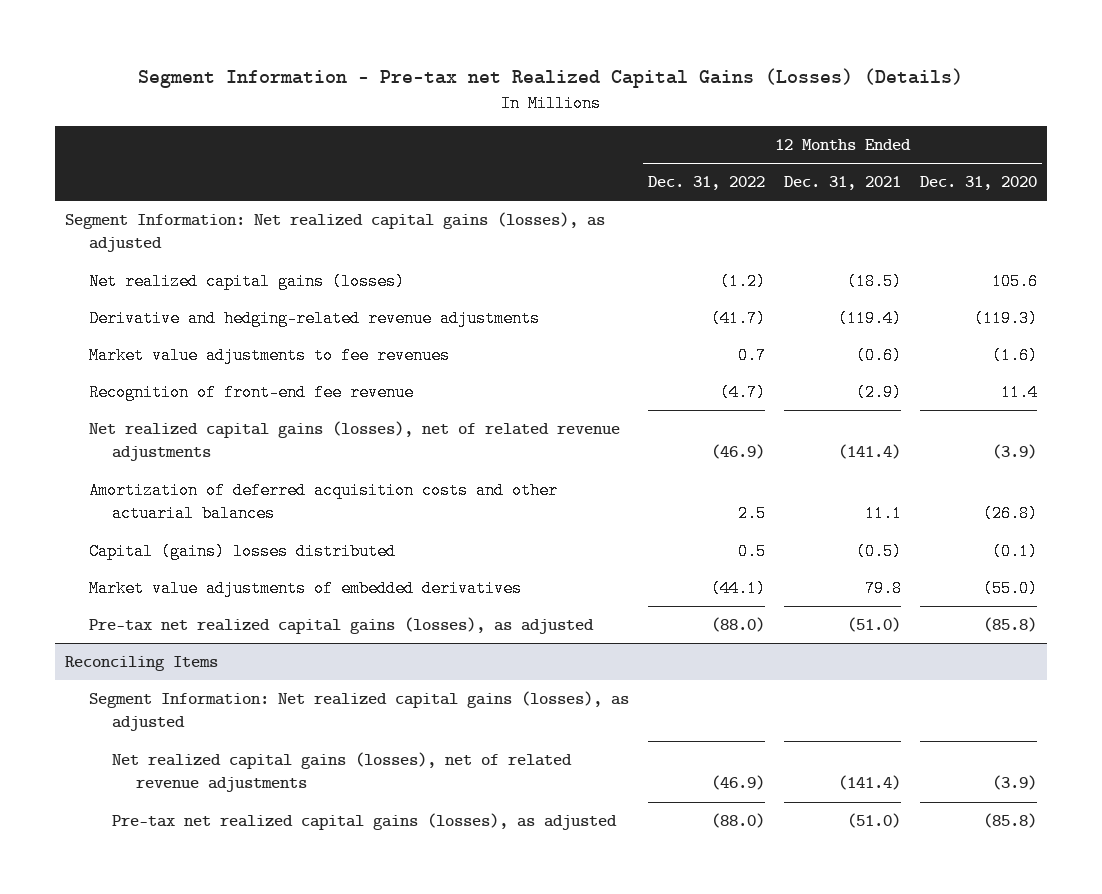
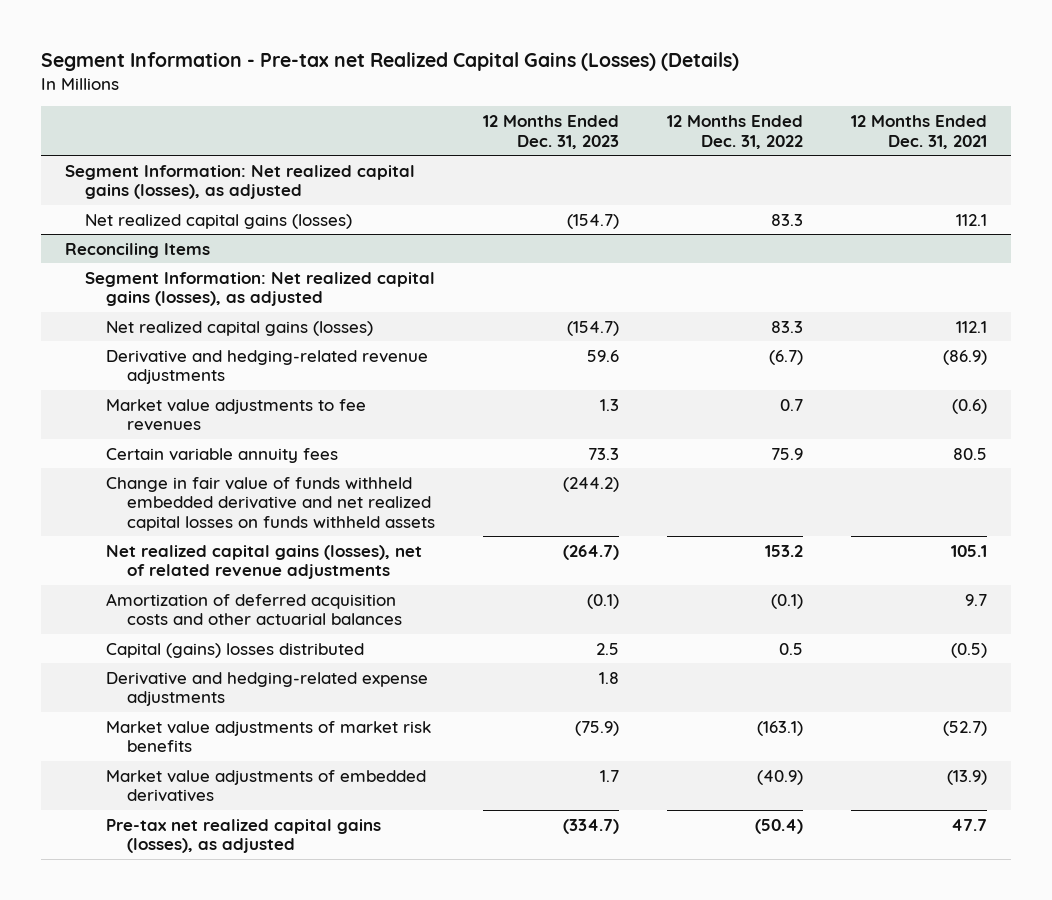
[920,176,1038,191] Dec. 31, 2020 -> none
none -> [483,115,620,149] 12 Months Ended Dec. 31, 2023
[88,310,540,328] Derivative and hedging-related revenue adjustments -> none
[88,347,450,365] Market value adjustments to fee revenues -> none
[88,384,414,402] Recognition of front-end fee revenue -> none
[88,421,620,462] Net realized capital gains (losses), net of related revenue adjustments -> none
[88,482,558,523] Amortization of deferred acquisition costs and other actuarial balances -> none
[88,543,396,561] Capital (gains) losses distributed -> none
[88,580,522,598] Market value adjustments of embedded derivatives -> none
[88,617,594,635] Pre-tax net realized capital gains (losses), as adjusted -> none
[719,273,766,291] (1.2) -> [771,213,804,226] 83.3
[847,273,903,291] (18.5) -> [956,213,988,226] 112.1
none -> [106,320,374,336] Net realized capital gains (losses)
none -> [106,349,429,385] Derivative and hedging-related revenue adjustments
none -> [106,398,367,432] Market value adjustments to fee revenues
none -> [106,447,339,463] Certain variable annuity fees
none -> [106,476,435,531] Change in fair value of funds withheld embedded derivative and net realized capital losses on funds withheld assets
[710,775,765,791] (46.9) -> [765,544,804,557] 153.2
[838,775,902,791] (141.4) -> [951,544,988,557] 105.1
none -> [106,592,402,626] Amortization of deferred acquisition costs and other actuarial balances
none -> [106,642,365,658] Capital (gains) losses distributed
none -> [106,671,429,707] Derivative and hedging-related expense adjustments
none -> [106,720,432,753] Market value adjustments of market risk benefits
none -> [106,769,427,803] Market value adjustments of embedded derivatives
[710,813,765,829] (88.0) -> [755,818,804,834] (50.4)
[847,813,902,829] (51.0) -> [951,818,988,831] 47.7

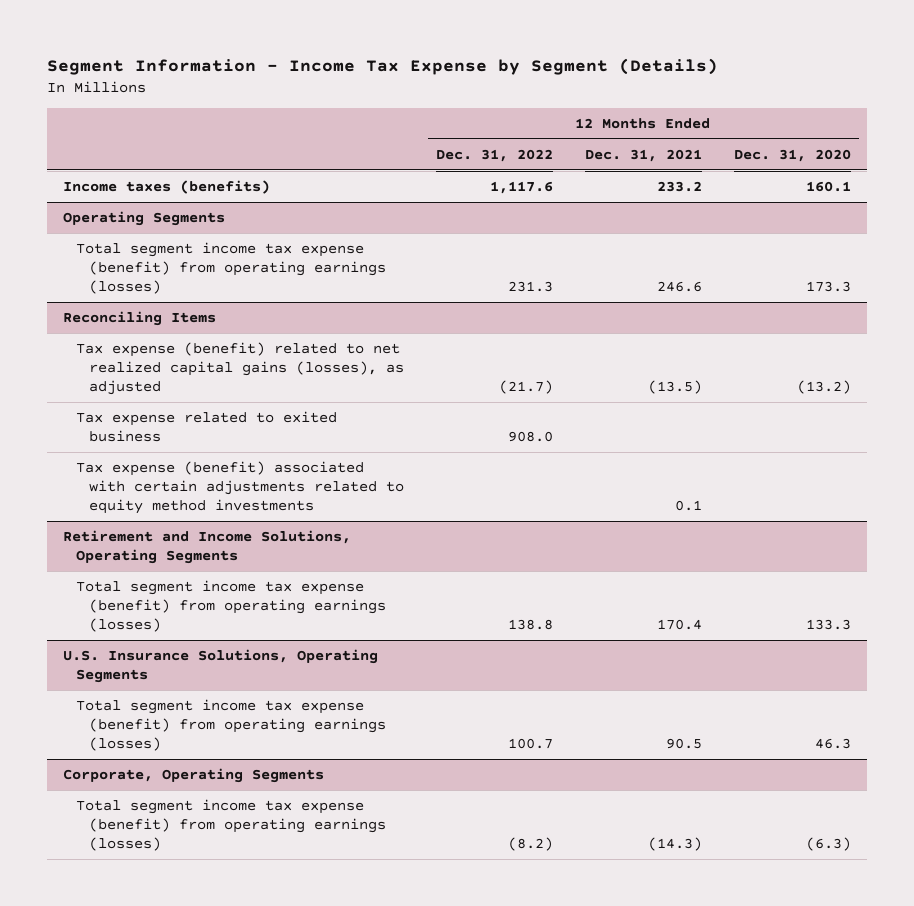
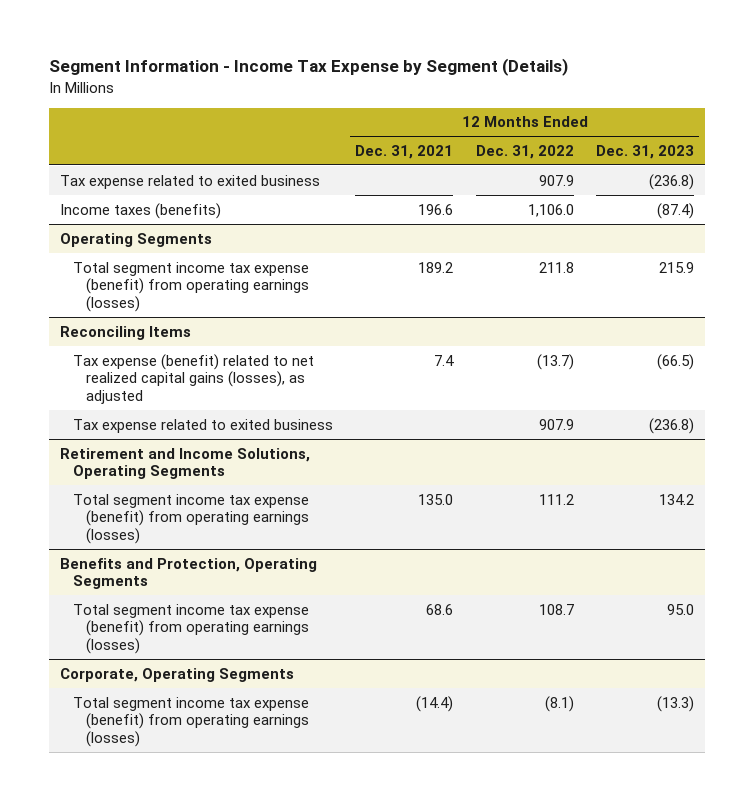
[733,148,851,162] Dec. 31, 2020 -> none
none -> [595,144,694,159] Dec. 31, 2023
none -> [60,174,321,189] Tax expense related to exited business
[490,181,554,195] 1,117.6 -> [527,203,574,217] 1,106.0
[656,181,702,193] 233.2 -> [418,203,454,215] 196.6
[508,281,554,293] 231.3 -> [538,261,574,273] 211.8
[656,281,702,293] 246.6 -> [418,261,454,273] 189.2
[76,461,405,515] Tax expense (benefit) associated with certain adjustments related to equity method investments -> none
[499,380,554,395] (21.7) -> [536,353,574,370] (13.7)
[647,380,702,395] (13.5) -> [434,354,455,366] 7.4
[508,431,554,443] 908.0 -> [538,418,574,430] 907.9
[63,649,379,684] U.S. Insurance Solutions, Operating Segments -> none
[508,619,554,631] 138.8 -> [538,493,574,505] 111.2
[656,619,702,631] 170.4 -> [418,493,454,505] 135.0
none -> [60,557,318,590] Benefits and Protection, Operating Segments
[508,738,554,750] 100.7 -> [538,603,574,615] 108.7
[665,738,702,750] 90.5 -> [426,603,454,615] 68.6
[508,837,554,852] (8.2) -> [544,695,574,712] (8.1)
[647,837,702,852] (14.3) -> [416,695,454,712] (14.4)

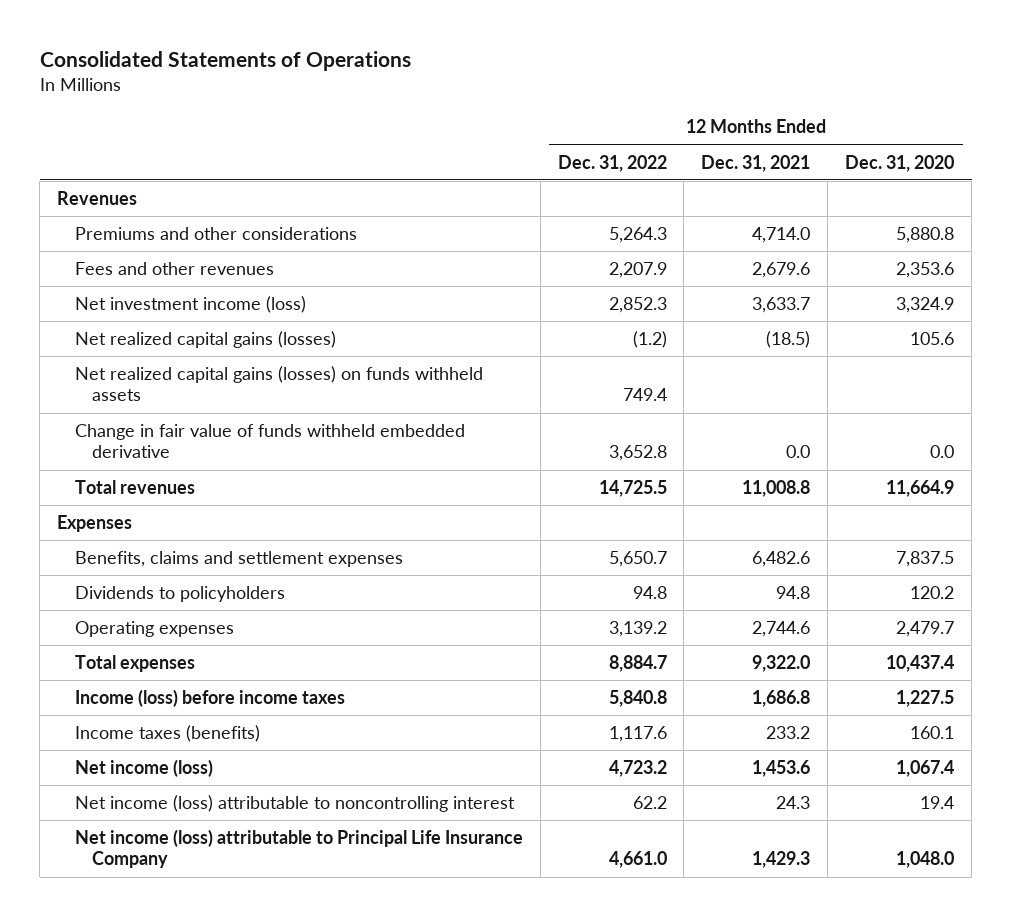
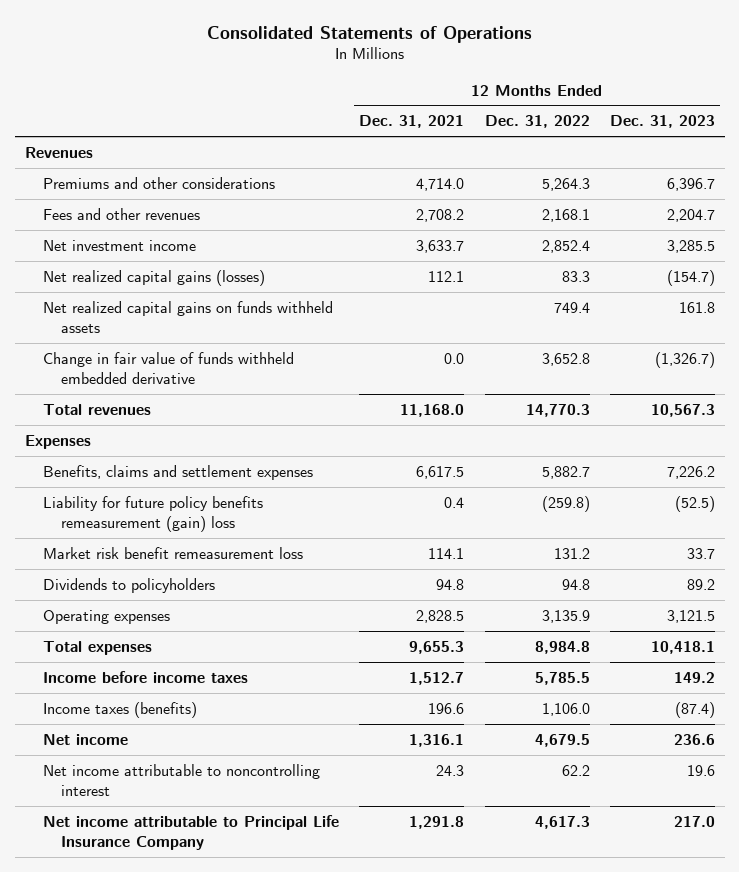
[845,154,955,172] Dec. 31, 2020 -> none
none -> [609,115,715,129] Dec. 31, 2023
[608,262,667,279] 2,207.9 -> [541,208,590,222] 2,168.1
[752,262,811,279] 2,679.6 -> [416,208,465,222] 2,708.2
[74,296,306,314] Net investment income (loss) -> [43,239,197,251] Net investment income
[608,297,667,314] 2,852.3 -> [541,239,590,253] 2,852.4
[632,331,667,349] (1.2) -> [561,270,590,282] 83.3
[766,331,811,349] (18.5) -> [428,270,465,282] 112.1
[74,366,483,402] Net realized capital gains (losses) on funds withheld assets -> [43,300,334,333] Net realized capital gains on funds withheld assets
[598,480,667,498] 14,725.5 -> [525,403,590,417] 14,770.3
[742,480,811,498] 11,008.8 -> [400,403,465,417] 11,168.0
[608,551,667,568] 5,650.7 -> [541,465,590,479] 5,882.7
[752,551,811,568] 6,482.6 -> [416,465,465,479] 6,617.5
none -> [43,495,264,532] Liability for future policy benefits remeasurement (gain) loss
none -> [43,546,304,559] Market risk benefit remeasurement loss
[608,621,667,638] 3,139.2 -> [541,609,590,623] 3,135.9
[752,621,811,638] 2,744.6 -> [416,609,465,623] 2,828.5
[608,655,667,673] 8,884.7 -> [534,640,590,654] 8,984.8
[752,655,811,673] 9,322.0 -> [409,640,465,654] 9,655.3
[74,689,345,708] Income (loss) before income taxes -> [43,670,249,683] Income before income taxes
[608,690,667,708] 5,840.8 -> [534,671,590,685] 5,785.5
[752,690,811,708] 1,686.8 -> [409,671,465,685] 1,512.7
[608,726,667,743] 1,117.6 -> [541,702,590,716] 1,106.0
[766,726,811,740] 233.2 -> [428,702,465,714] 196.6
[74,759,213,778] Net income (loss) -> [43,733,129,745] Net income
[608,760,667,778] 4,723.2 -> [534,733,590,747] 4,679.5
[752,760,811,778] 1,453.6 -> [409,733,465,747] 1,316.1
[74,795,515,813] Net income (loss) attributable to noncontrolling interest -> [43,763,321,796] Net income attributable to noncontrolling interest
[74,829,523,869] Net income (loss) attributable to Principal Life Insurance Company -> [43,814,340,850] Net income attributable to Principal Life Insurance Company
[608,851,667,869] 4,661.0 -> [534,815,590,829] 4,617.3
[752,851,811,869] 1,429.3 -> [409,815,465,829] 1,291.8

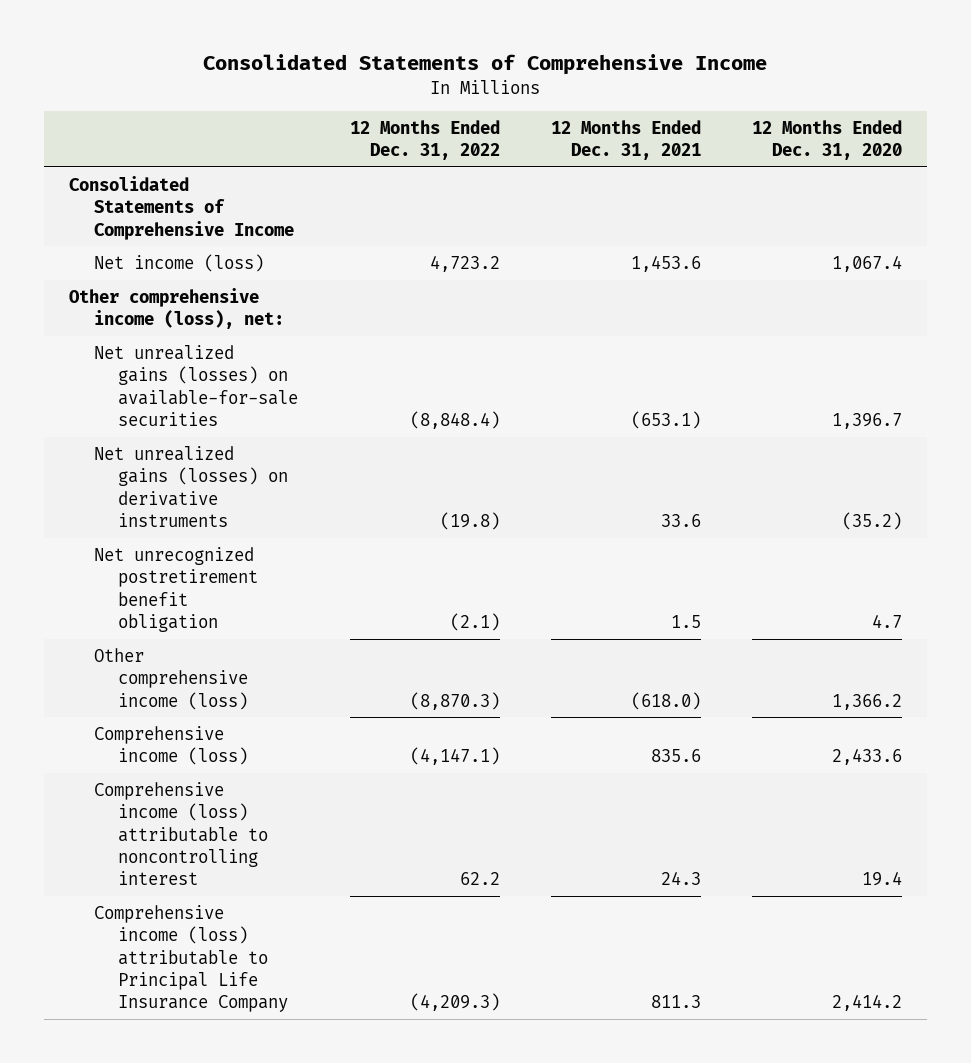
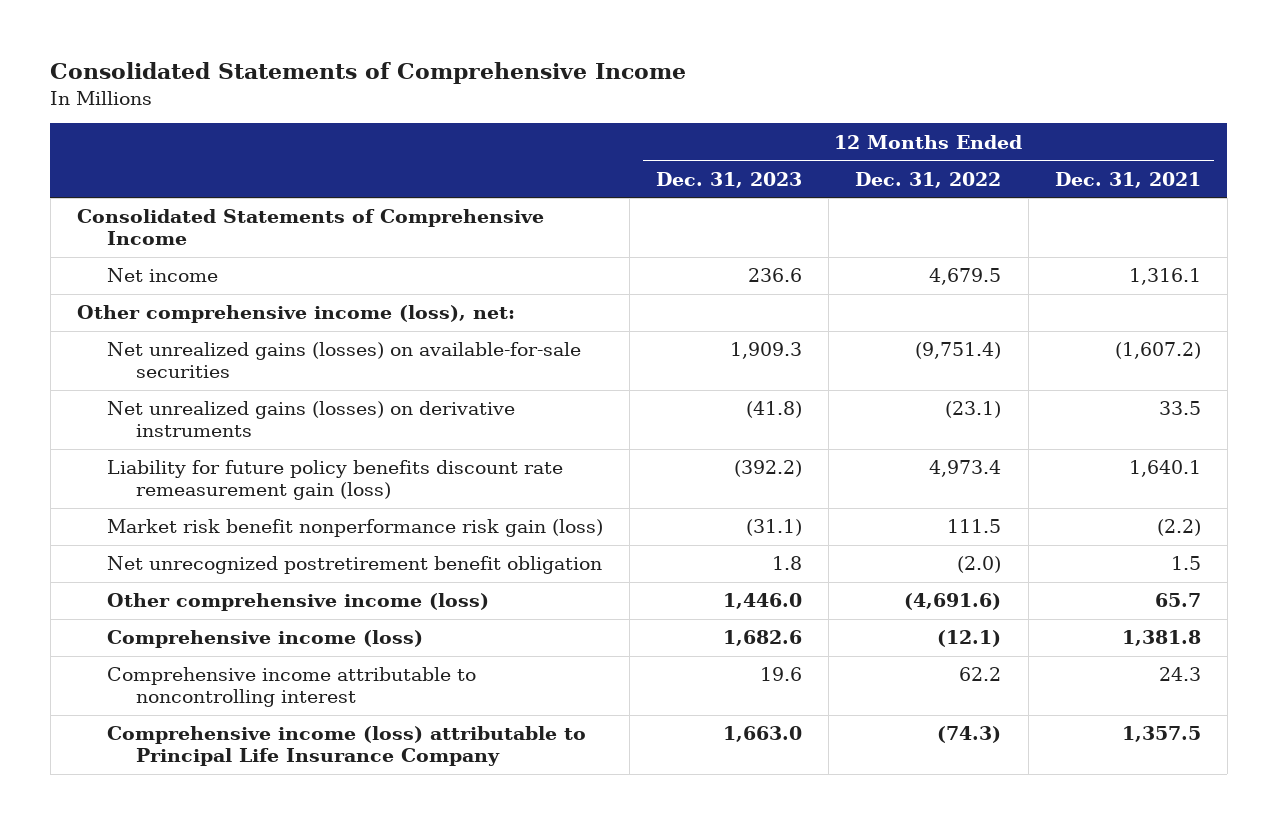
[751,119,902,161] 12 Months Ended Dec. 31, 2020 -> none
none -> [655,171,802,188] Dec. 31, 2023
[93,253,264,272] Net income (loss) -> [106,268,218,283] Net income
[429,254,500,272] 4,723.2 -> [929,268,1002,286] 4,679.5
[630,254,701,272] 1,453.6 -> [1128,268,1201,286] 1,316.1
[409,410,500,429] (8,848.4) -> [915,342,1002,360] (9,751.4)
[630,410,701,429] (653.1) -> [1114,342,1201,360] (1,607.2)
[439,511,500,530] (19.8) -> [945,401,1002,419] (23.1)
[660,513,701,527] 33.6 -> [1158,401,1201,416] 33.5
none -> [106,460,563,501] Liability for future policy benefits discount rate remeasurement gain (loss)
none -> [106,519,603,538] Market risk benefit nonperformance risk gain (loss)
[449,612,500,631] (2.1) -> [957,556,1002,574] (2.0)
[409,691,500,710] (8,870.3) -> [904,593,1002,611] (4,691.6)
[630,691,701,710] (618.0) -> [1154,593,1201,608] 65.7
[409,747,500,766] (4,147.1) -> [937,630,1002,648] (12.1)
[650,749,701,763] 835.6 -> [1121,630,1201,647] 1,381.8
[93,781,269,886] Comprehensive income (loss) attributable to noncontrolling interest -> [106,667,476,708] Comprehensive income attributable to noncontrolling interest
[409,993,500,1012] (4,209.3) -> [937,726,1002,744] (74.3)
[650,995,701,1009] 811.3 -> [1121,726,1201,743] 1,357.5

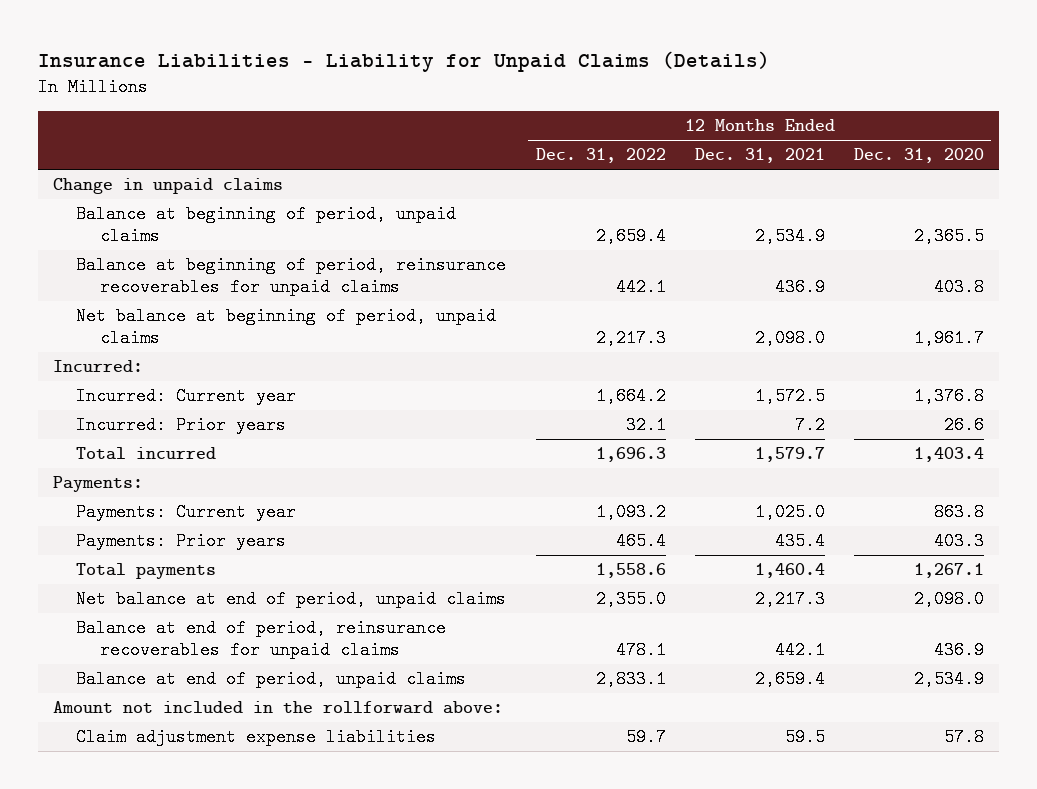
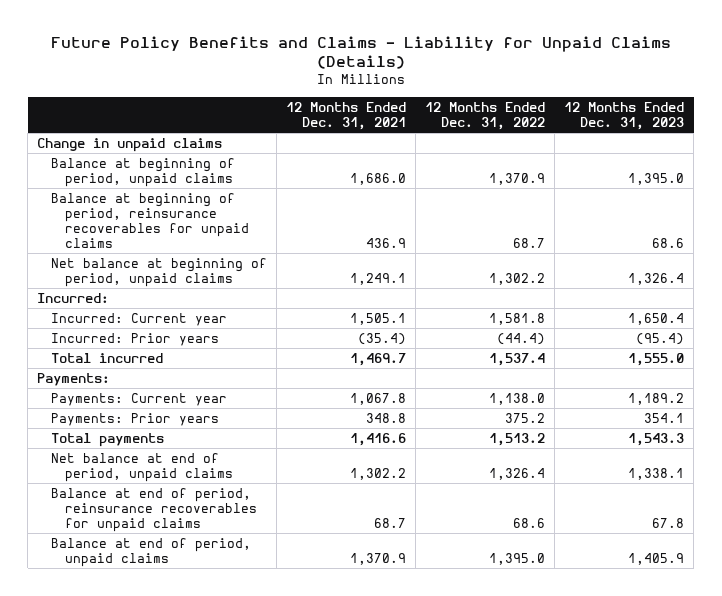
[37,51,770,73] Insurance Liabilities - Liability for Unpaid Claims (Details) -> [50,35,671,70] Future Policy Benefits and Claims - Liability for Unpaid Claims (Details)
[854,148,985,164] Dec. 31, 2020 -> none
none -> [564,101,685,130] 12 Months Ended Dec. 31, 2023
[595,227,666,246] 2,659.4 -> [489,172,546,185] 1,370.9
[754,227,825,246] 2,534.9 -> [350,172,407,185] 1,686.0
[615,278,666,297] 442.1 -> [513,238,546,249] 68.7
[595,329,666,348] 2,217.3 -> [489,272,546,285] 1,302.2
[754,329,825,348] 2,098.0 -> [350,272,407,285] 1,249.1
[595,387,666,406] 1,664.2 -> [489,312,546,325] 1,581.8
[754,387,825,406] 1,572.5 -> [350,312,407,325] 1,505.1
[625,416,666,435] 32.1 -> [497,332,546,345] (44.4)
[794,416,825,435] 7.2 -> [358,332,407,345] (35.4)
[595,447,666,463] 1,696.3 -> [489,352,546,366] 1,537.4
[754,447,825,463] 1,579.7 -> [350,352,407,366] 1,469.7
[52,701,503,715] Amount not included in the rollforward above: -> none
[76,728,437,747] Claim adjustment expense liabilities -> none
[595,503,666,522] 1,093.2 -> [489,392,546,405] 1,138.0
[754,503,825,522] 1,025.0 -> [350,392,407,405] 1,067.8
[615,532,666,551] 465.4 -> [505,412,546,423] 375.2
[774,532,825,551] 435.4 -> [366,412,407,423] 348.8
[595,563,666,579] 1,558.6 -> [489,432,546,446] 1,513.2
[754,563,825,579] 1,460.4 -> [350,432,407,446] 1,416.6
[595,590,666,609] 2,355.0 -> [489,467,546,480] 1,326.4
[754,590,825,609] 2,217.3 -> [350,467,407,480] 1,302.2
[615,641,666,660] 478.1 -> [513,518,546,529] 68.6
[774,641,825,660] 442.1 -> [374,518,407,529] 68.7
[595,670,666,689] 2,833.1 -> [489,552,546,565] 1,395.0
[754,670,825,689] 2,659.4 -> [350,552,407,565] 1,370.9

